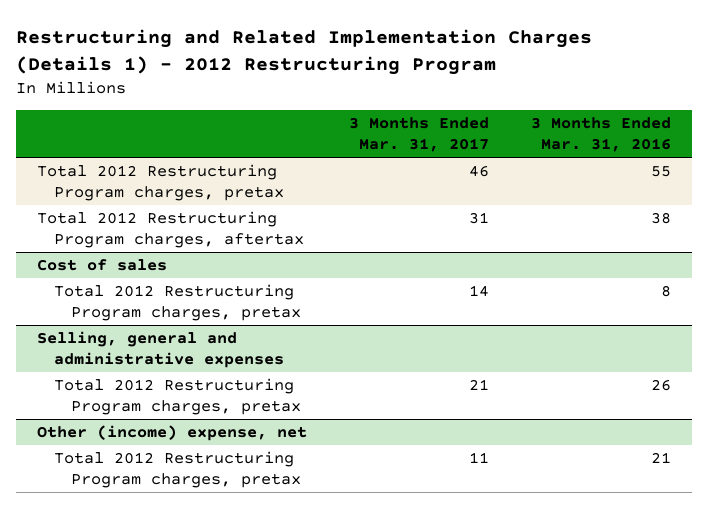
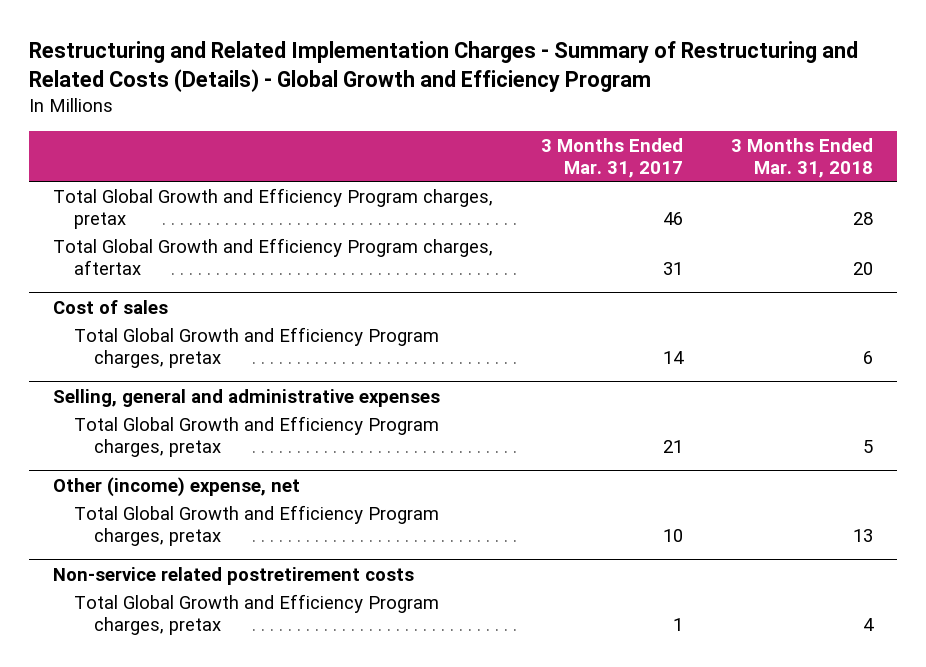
[16,28,593,75] Restructuring and Related Implementation Charges (Details 1) - 2012 Restructuring Program -> [28,40,858,93] Restructuring and Related Implementation Charges - Summary of Restructuring and Related Costs (Details) - Global Growth and Efficiency Program
[531,117,672,152] 3 Months Ended Mar. 31, 2016 -> none
none -> [731,137,874,178] 3 Months Ended Mar. 31, 2018
[37,164,285,201] Total 2012 Restructuring Program charges, pretax -> [53,187,494,229] Total Global Growth and Efficiency Program charges, pretax
[37,211,305,248] Total 2012 Restructuring Program charges, aftertax -> [53,237,494,275] Total Global Growth and Efficiency Program charges, aftertax
[54,284,301,321] Total 2012 Restructuring Program charges, pretax -> [73,326,439,368] Total Global Growth and Efficiency Program charges, pretax
[54,378,301,415] Total 2012 Restructuring Program charges, pretax -> [73,415,439,457] Total Global Growth and Efficiency Program charges, pretax
[54,451,301,488] Total 2012 Restructuring Program charges, pretax -> [73,504,439,546] Total Global Growth and Efficiency Program charges, pretax
[469,452,490,464] 11 -> [663,528,684,542] 10
none -> [53,566,415,585] Non-service related postretirement costs
none -> [73,593,439,635] Total Global Growth and Efficiency Program charges, pretax

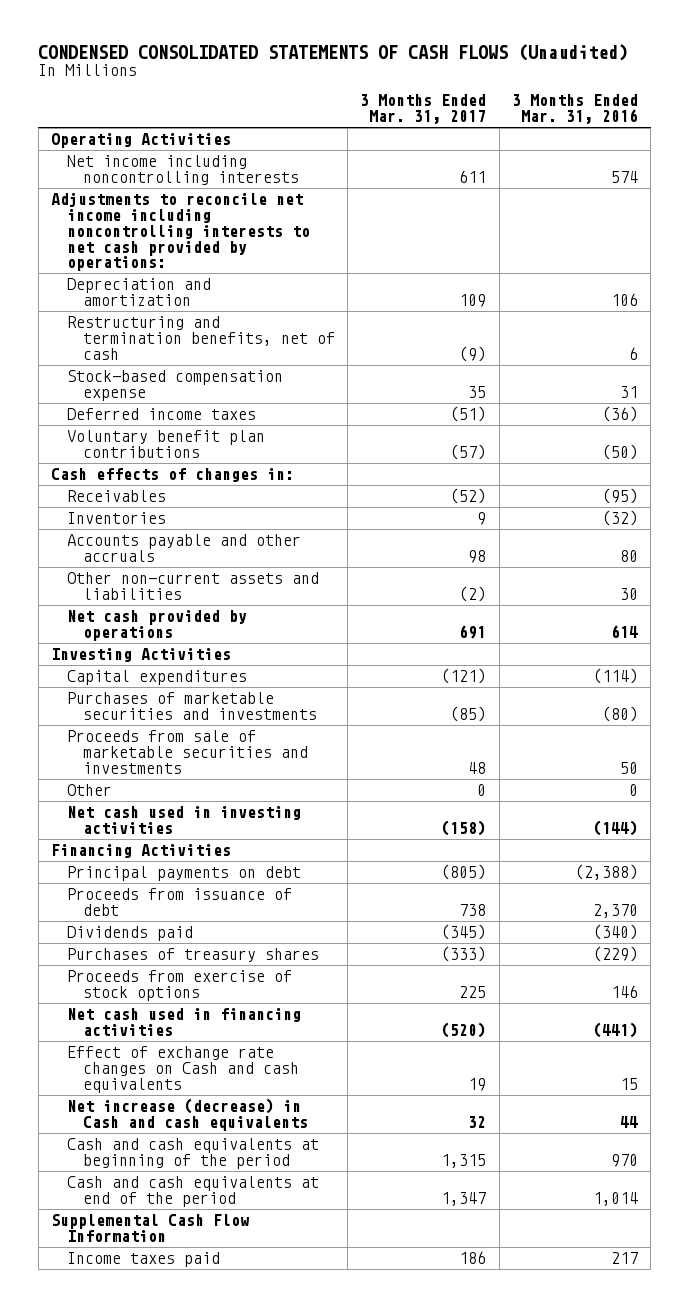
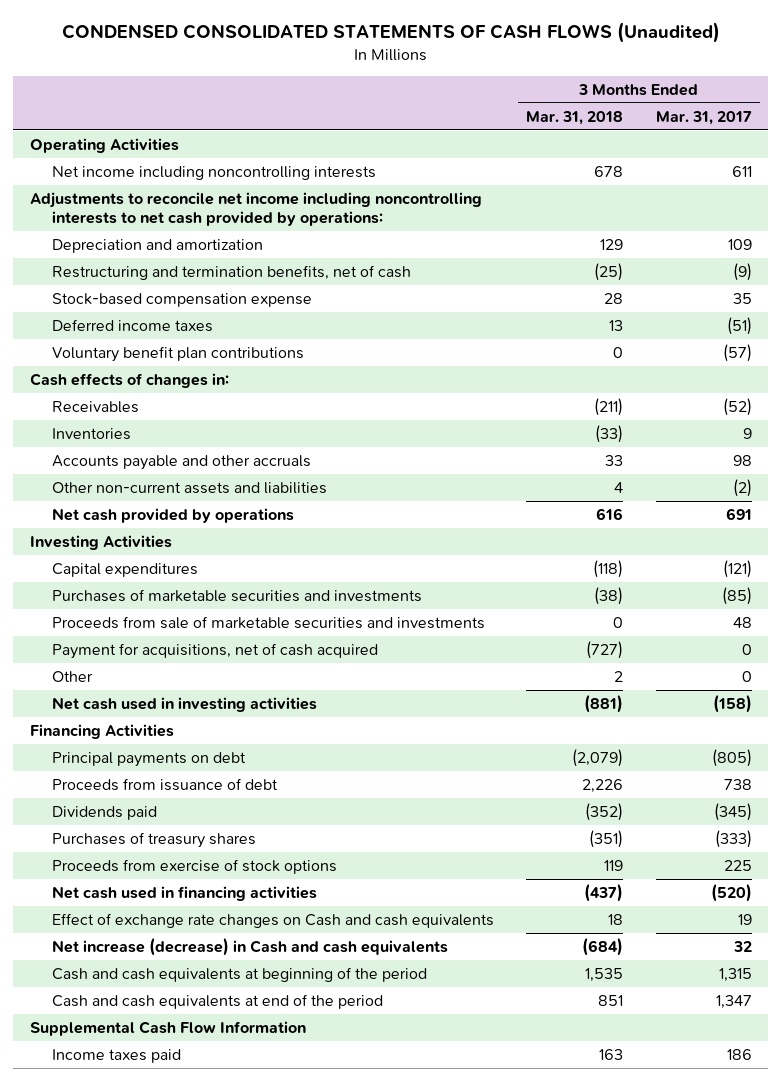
[511,94,638,124] 3 Months Ended Mar. 31, 2016 -> none
none -> [526,110,624,125] Mar. 31, 2018
none -> [51,642,378,659] Payment for acquisitions, net of cash acquired

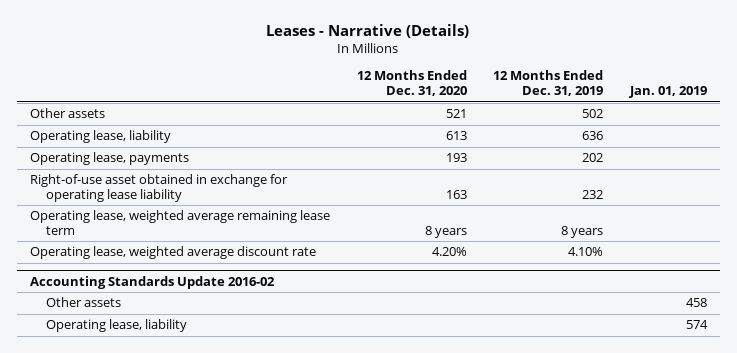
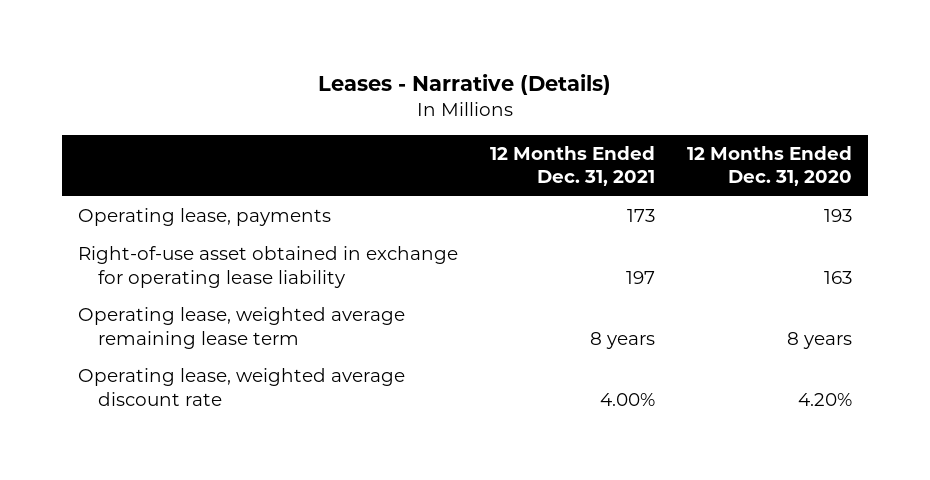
[493,70,604,97] 12 Months Ended Dec. 31, 2019 -> none
[628,86,707,99] Jan. 01, 2019 -> none
none -> [490,145,656,187] 12 Months Ended Dec. 31, 2021
[29,108,105,119] Other assets -> none
[29,130,171,144] Operating lease, liability -> none
[29,275,275,289] Accounting Standards Update 2016-02 -> none
[46,297,122,308] Other assets -> none
[46,319,188,333] Operating lease, liability -> none

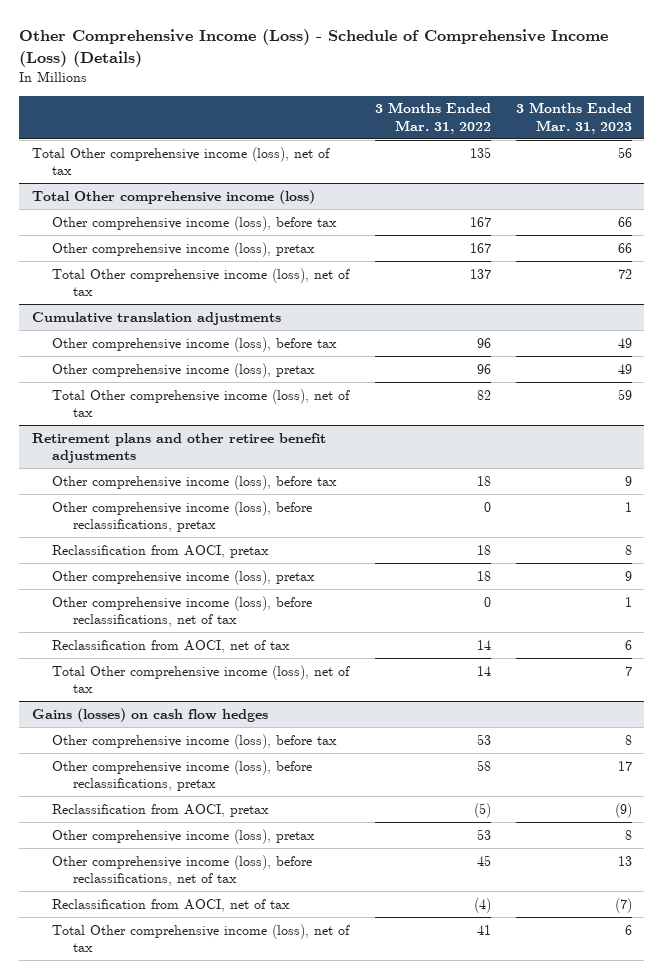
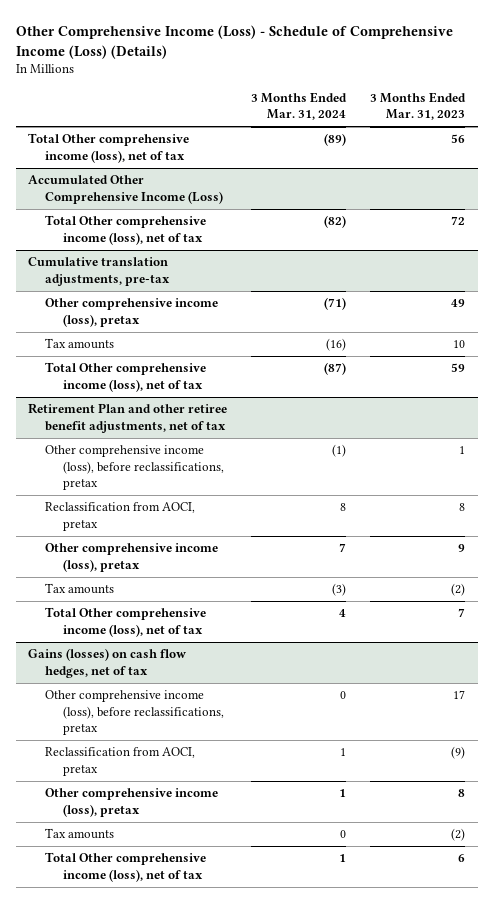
[374,102,491,134] 3 Months Ended Mar. 31, 2022 -> none
none -> [251,91,348,121] 3 Months Ended Mar. 31, 2024
[52,215,338,231] Other comprehensive income (loss), before tax -> none
[52,241,316,257] Other comprehensive income (loss), pretax -> none
[31,189,315,204] Total Other comprehensive income (loss) -> [27,175,224,204] Accumulated Other Comprehensive Income (Loss)
[52,336,338,352] Other comprehensive income (loss), before tax -> none
[31,311,281,325] Cumulative translation adjustments -> [27,257,171,286] Cumulative translation adjustments, pre-tax
none -> [45,338,115,350] Tax amounts
[52,474,338,490] Other comprehensive income (loss), before tax -> none
[31,432,326,464] Retirement plans and other retiree benefit adjustments -> [27,403,227,433] Retirement Plan and other retiree benefit adjustments, net of tax
[52,595,313,628] Other comprehensive income (loss), before reclassifications, net of tax -> none
[52,639,291,653] Reclassification from AOCI, net of tax -> none
none -> [45,583,115,595] Tax amounts
[52,733,338,749] Other comprehensive income (loss), before tax -> none
[31,707,268,722] Gains (losses) on cash flow hedges -> [27,648,186,678] Gains (losses) on cash flow hedges, net of tax
[52,854,313,887] Other comprehensive income (loss), before reclassifications, net of tax -> none
[52,898,291,912] Reclassification from AOCI, net of tax -> none
none -> [45,828,115,840] Tax amounts

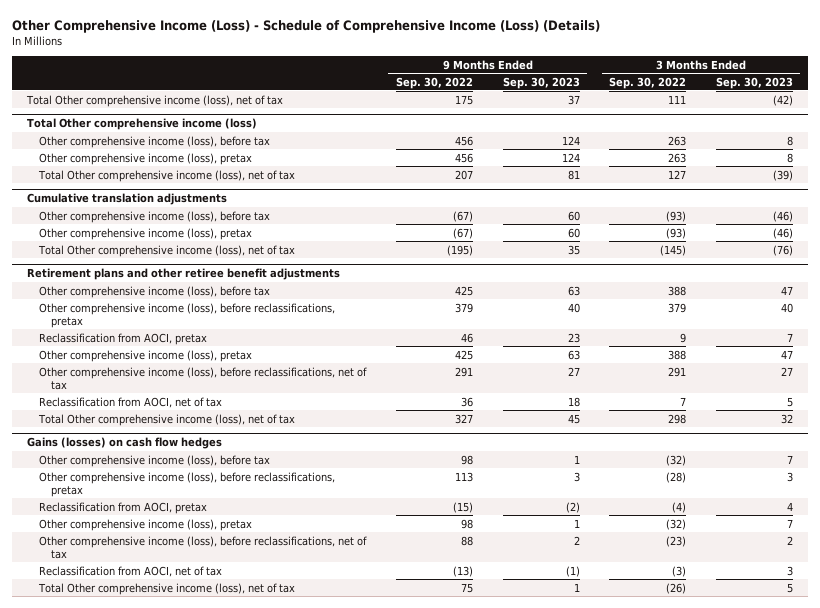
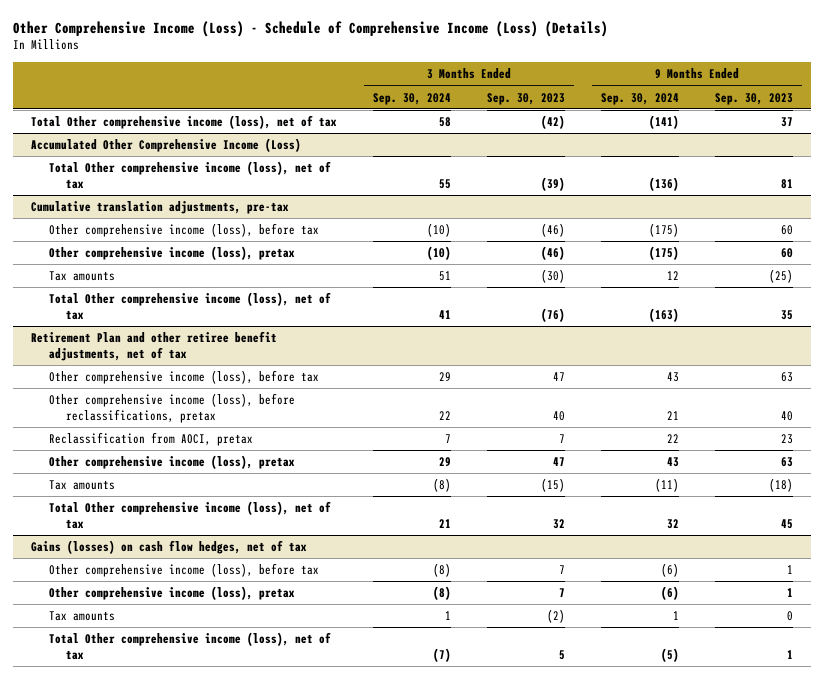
[395,76,473,89] Sep. 30, 2022 -> none
[609,76,687,89] Sep. 30, 2022 -> none
none -> [373,92,452,105] Sep. 30, 2024
none -> [601,92,680,105] Sep. 30, 2024
[39,135,271,148] Other comprehensive income (loss), before tax -> none
[39,152,253,165] Other comprehensive income (loss), pretax -> none
[27,118,258,131] Total Other comprehensive income (loss) -> [31,138,302,153] Accumulated Other Comprehensive Income (Loss)
[27,193,228,206] Cumulative translation adjustments -> [31,201,290,215] Cumulative translation adjustments, pre-tax
none -> [48,271,115,282] Tax amounts
[27,268,341,281] Retirement plans and other retiree benefit adjustments -> [31,331,278,362] Retirement Plan and other retiree benefit adjustments, net of tax
[39,366,368,391] Other comprehensive income (loss), before reclassifications, net of tax -> none
[39,396,223,408] Reclassification from AOCI, net of tax -> none
none -> [48,480,115,491] Tax amounts
[27,437,223,450] Gains (losses) on cash flow hedges -> [31,540,308,555] Gains (losses) on cash flow hedges, net of tax
[39,471,336,498] Other comprehensive income (loss), before reclassifications, pretax -> none
[39,501,208,514] Reclassification from AOCI, pretax -> none
[39,535,368,560] Other comprehensive income (loss), before reclassifications, net of tax -> none
[39,565,223,577] Reclassification from AOCI, net of tax -> none
none -> [48,611,115,622] Tax amounts

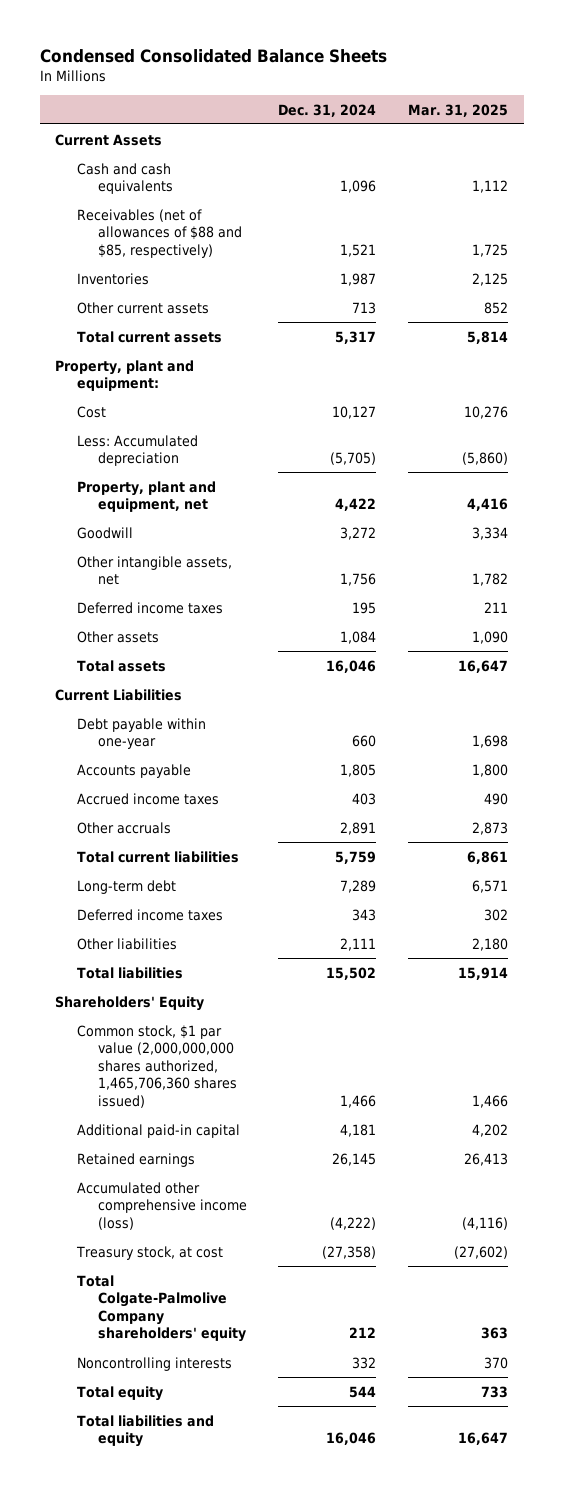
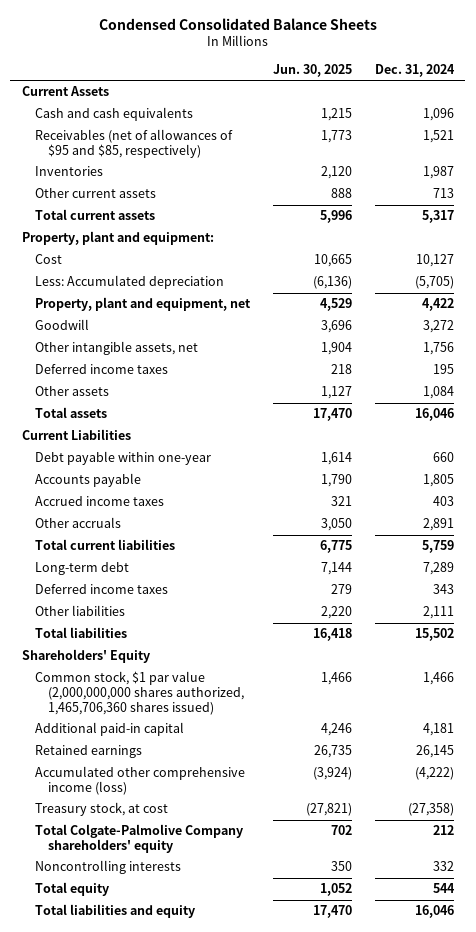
[407,103,508,117] Mar. 31, 2025 -> none
none -> [272,64,352,78] Jun. 30, 2025
[76,208,242,258] Receivables (net of allowances of $88 and $85, respectively) -> [34,129,233,159] Receivables (net of allowances of $95 and $85, respectively)

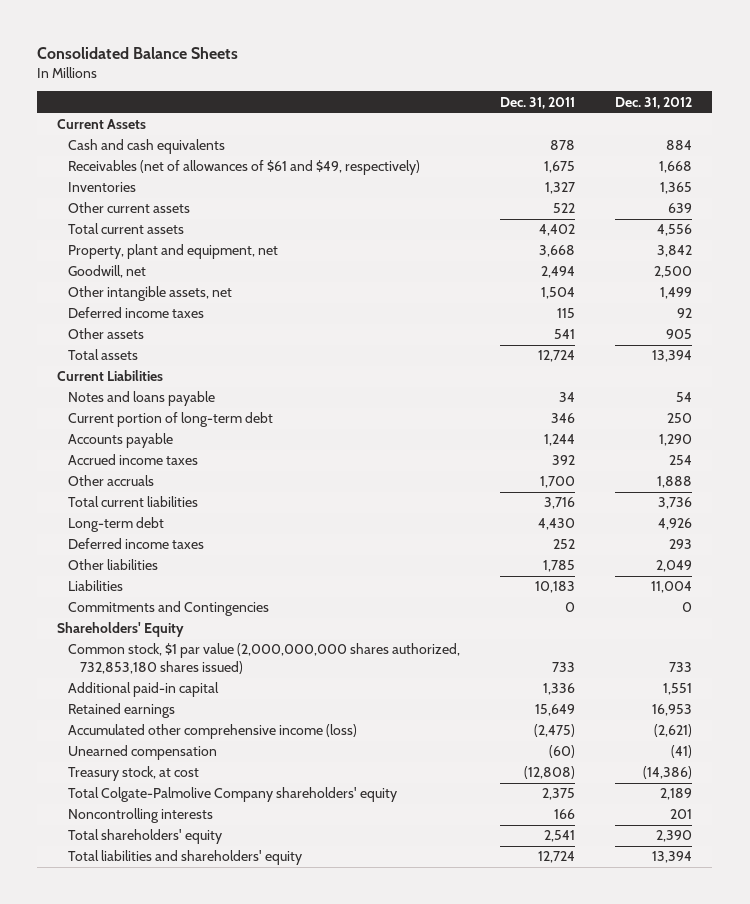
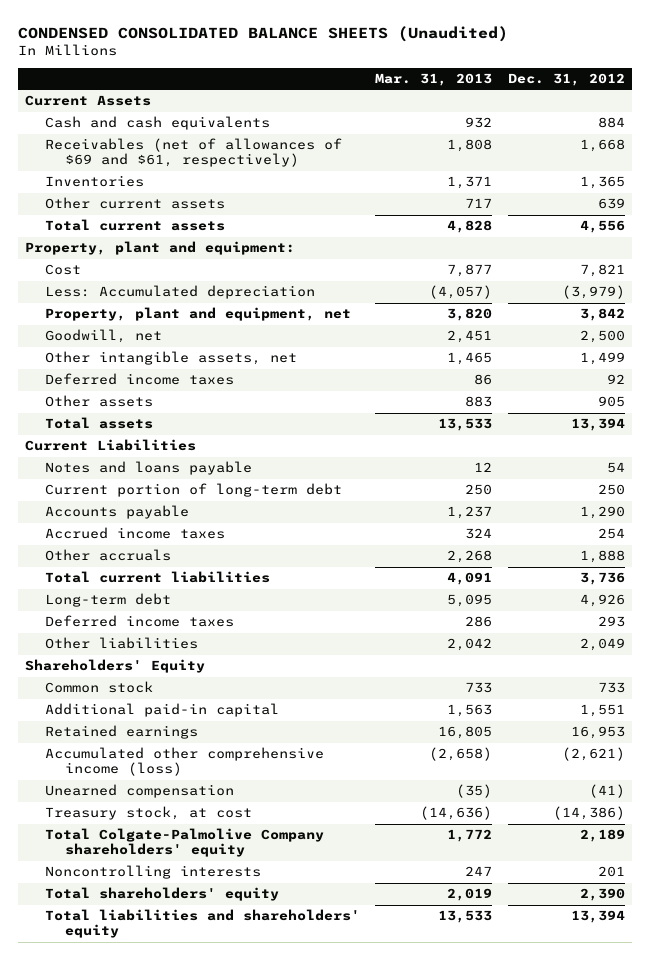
[37,46,239,59] Consolidated Balance Sheets -> [17,25,508,42] CONDENSED CONSOLIDATED BALANCE SHEETS (Unaudited)
[500,96,576,109] Dec. 31, 2011 -> none
none -> [375,73,493,87] Mar. 31, 2013
[68,160,421,176] Receivables (net of allowances of $61 and $49, respectively) -> [45,138,343,168] Receivables (net of allowances of $69 and $61, respectively)
none -> [25,241,296,256] Property, plant and equipment:
none -> [45,264,82,276] Cost
none -> [45,285,316,300] Less: Accumulated depreciation
[68,580,124,592] Liabilities -> none
[68,601,270,617] Commitments and Contingencies -> none
[68,643,461,674] Common stock, $1 par value (2,000,000,000 shares authorized, 732,853,180 shares issued) -> [45,681,154,694] Common stock

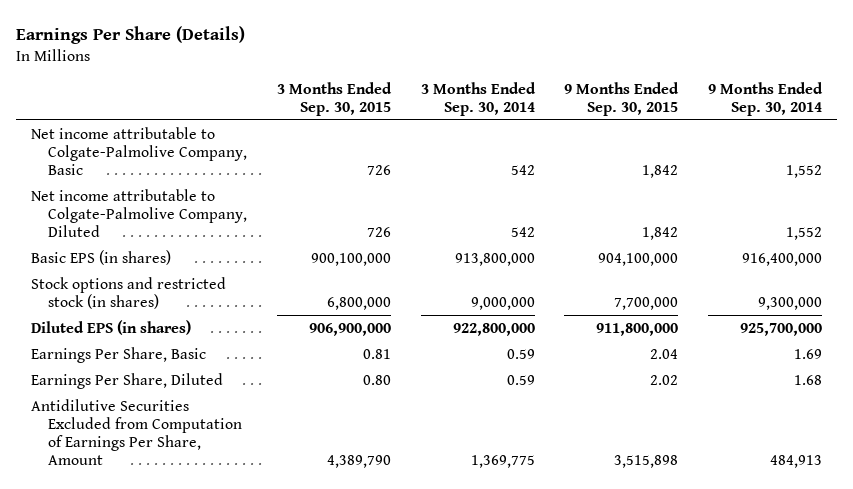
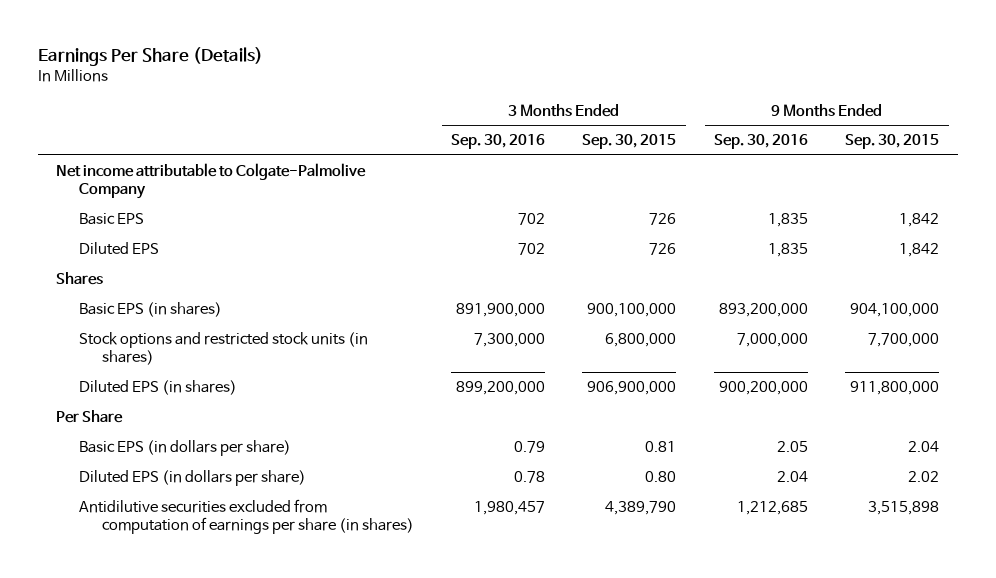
[420,81,536,116] 3 Months Ended Sep. 30, 2014 -> none
[708,81,824,116] 9 Months Ended Sep. 30, 2014 -> none
none -> [451,134,546,150] Sep. 30, 2016
none -> [713,134,808,150] Sep. 30, 2016
none -> [56,163,367,200] Net income attributable to Colgate-Palmolive Company
[31,126,248,175] Net income attributable to Colgate-Palmolive Company, Basic -> [78,213,144,226] Basic EPS
[31,188,248,237] Net income attributable to Colgate-Palmolive Company, Diluted -> [78,242,159,256] Diluted EPS
none -> [56,272,104,286] Shares
[31,276,227,309] Stock options and restricted stock (in shares) -> [78,332,368,366] Stock options and restricted stock units (in shares)
none -> [56,410,124,424] Per Share
[31,346,207,363] Earnings Per Share, Basic -> [78,440,291,457] Basic EPS (in dollars per share)
[31,372,224,389] Earnings Per Share, Diluted -> [78,470,306,487] Diluted EPS (in dollars per share)
[31,398,243,465] Antidilutive Securities Excluded from Computation of Earnings Per Share, Amount -> [78,499,414,535] Antidilutive securities excluded from computation of earnings per share (in shares)

